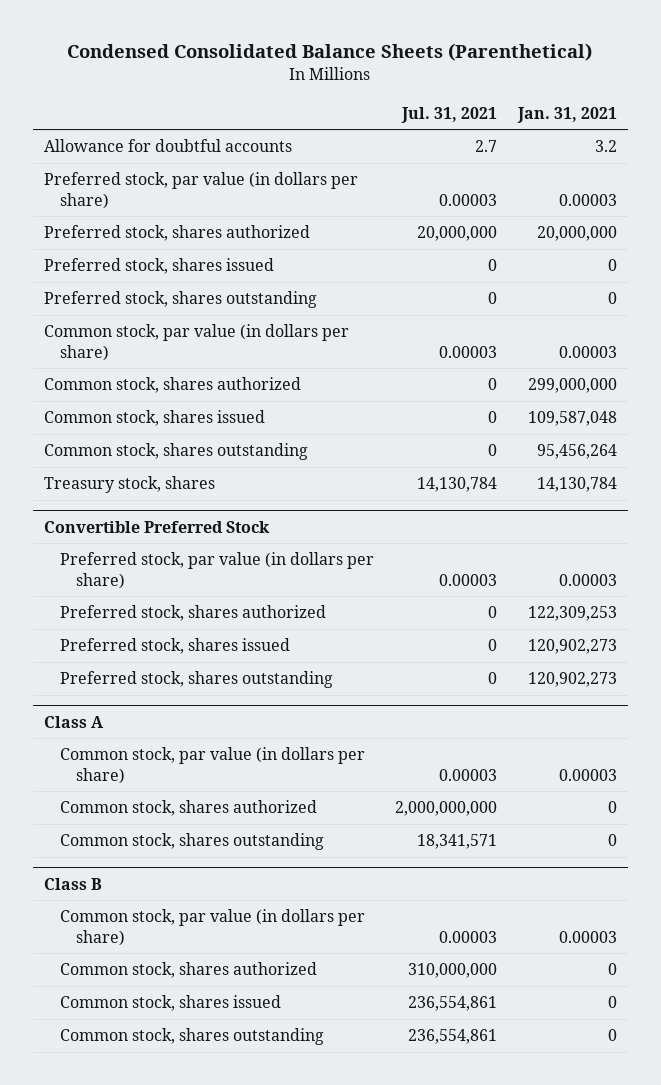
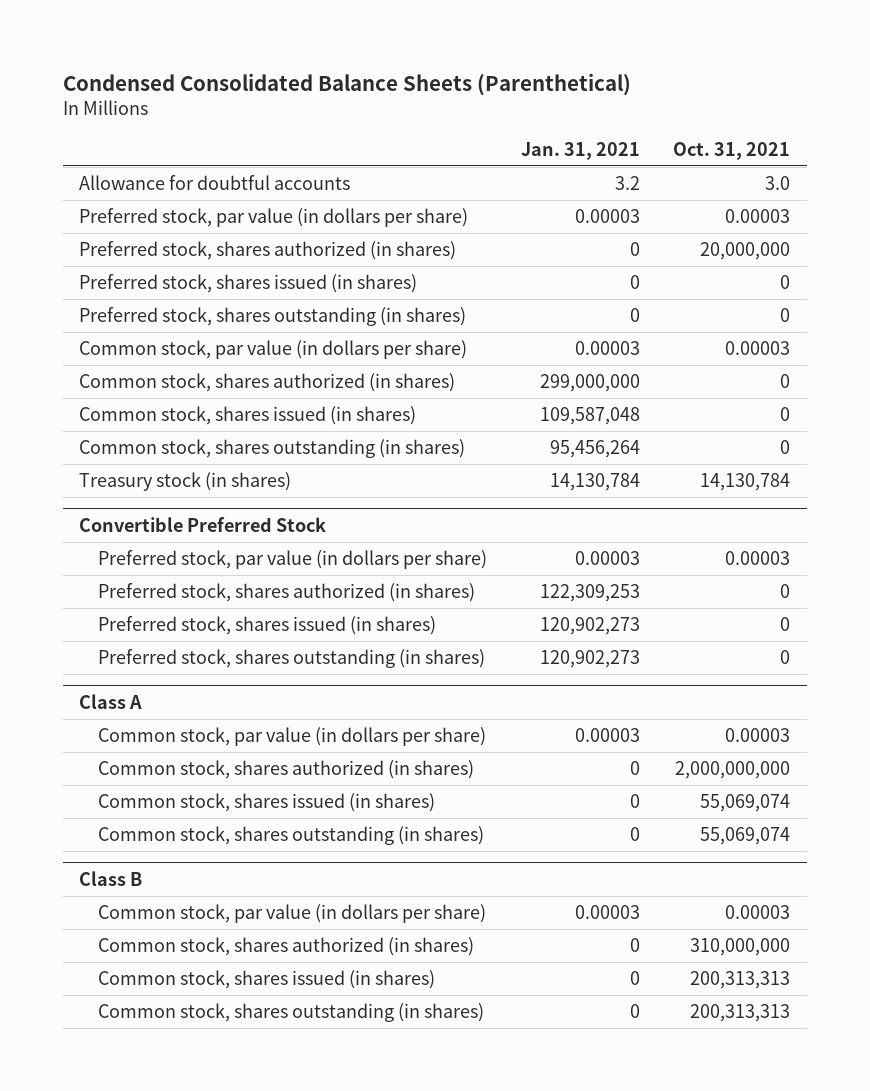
[401,106,498,123] Jul. 31, 2021 -> none
none -> [673,141,791,160] Oct. 31, 2021
[43,225,310,242] Preferred stock, shares authorized -> [79,241,457,261] Preferred stock, shares authorized (in shares)
[537,226,618,242] 20,000,000 -> [629,242,640,257] 0
[43,258,274,275] Preferred stock, shares issued -> [79,274,418,294] Preferred stock, shares issued (in shares)
[43,291,317,309] Preferred stock, shares outstanding -> [79,307,467,327] Preferred stock, shares outstanding (in shares)
[43,377,301,394] Common stock, shares authorized -> [79,373,456,393] Common stock, shares authorized (in shares)
[43,410,265,427] Common stock, shares issued -> [79,406,417,426] Common stock, shares issued (in shares)
[43,443,308,461] Common stock, shares outstanding -> [79,439,466,459] Common stock, shares outstanding (in shares)
[43,476,215,494] Treasury stock, shares -> [79,472,292,492] Treasury stock (in shares)
[60,605,327,622] Preferred stock, shares authorized -> [98,583,476,603] Preferred stock, shares authorized (in shares)
[60,638,291,655] Preferred stock, shares issued -> [98,616,437,636] Preferred stock, shares issued (in shares)
[60,671,334,689] Preferred stock, shares outstanding -> [98,649,486,669] Preferred stock, shares outstanding (in shares)
[60,800,318,817] Common stock, shares authorized -> [98,760,475,780] Common stock, shares authorized (in shares)
none -> [98,793,436,813] Common stock, shares issued (in shares)
[60,833,325,851] Common stock, shares outstanding -> [98,826,485,846] Common stock, shares outstanding (in shares)
[60,962,318,979] Common stock, shares authorized -> [98,937,475,957] Common stock, shares authorized (in shares)
[60,995,282,1012] Common stock, shares issued -> [98,970,436,990] Common stock, shares issued (in shares)
[60,1028,325,1046] Common stock, shares outstanding -> [98,1003,485,1023] Common stock, shares outstanding (in shares)

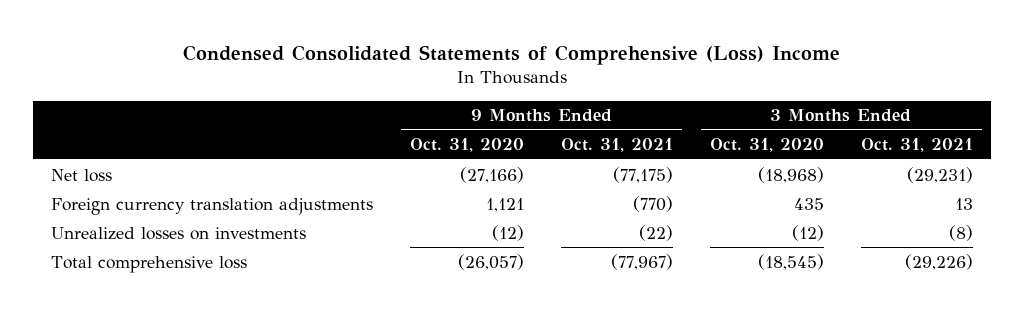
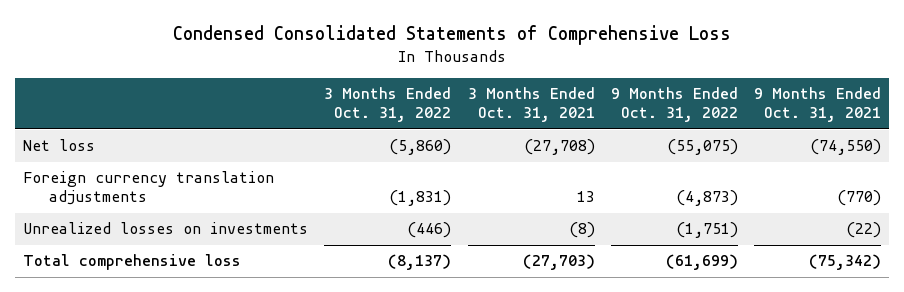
[182,44,840,65] Condensed Consolidated Statements of Comprehensive (Loss) Income -> [173,25,732,46] Condensed Consolidated Statements of Comprehensive Loss
[410,138,525,153] Oct. 31, 2020 -> none
[709,138,824,153] Oct. 31, 2020 -> none
none -> [324,87,452,123] 3 Months Ended Oct. 31, 2022
none -> [610,87,738,123] 9 Months Ended Oct. 31, 2022
[612,166,673,183] (77,175) -> [810,139,882,156] (74,550)
[906,166,973,183] (29,231) -> [523,139,595,156] (27,708)
[610,253,673,270] (77,967) -> [809,254,882,271] (75,342)
[904,253,973,270] (29,226) -> [522,254,595,271] (27,703)

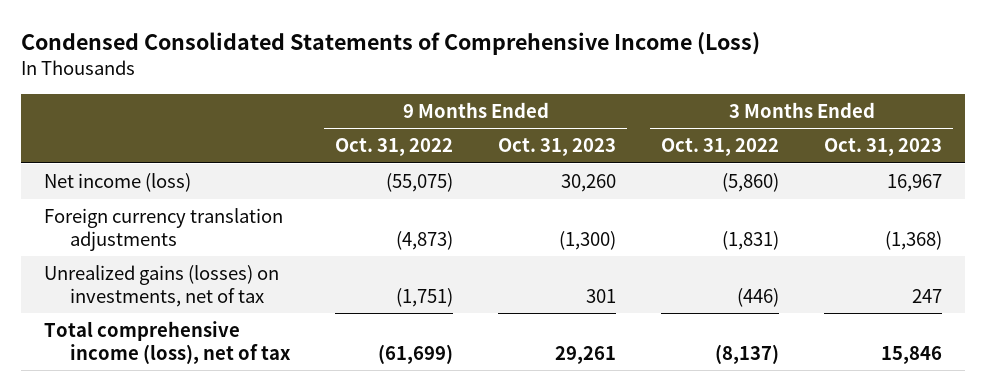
[173,25,732,46] Condensed Consolidated Statements of Comprehensive Loss -> [21,32,761,56] Condensed Consolidated Statements of Comprehensive Income (Loss)
[467,87,595,123] 3 Months Ended Oct. 31, 2021 -> none
[754,87,882,123] 9 Months Ended Oct. 31, 2021 -> none
none -> [498,138,617,157] Oct. 31, 2023
none -> [824,138,943,157] Oct. 31, 2023
[23,139,96,152] Net loss -> [43,173,191,193] Net income (loss)
[23,222,309,235] Unrealized losses on investments -> [43,265,279,307] Unrealized gains (losses) on investments, net of tax
[23,254,242,271] Total comprehensive loss -> [43,321,292,364] Total comprehensive income (loss), net of tax

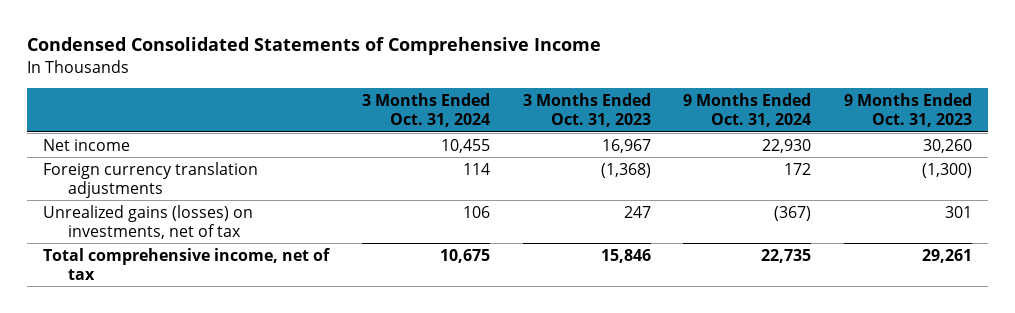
[21,32,761,56] Condensed Consolidated Statements of Comprehensive Income (Loss) -> [26,37,601,56] Condensed Consolidated Statements of Comprehensive Income
[335,138,454,157] Oct. 31, 2022 -> none
[661,138,780,157] Oct. 31, 2022 -> none
none -> [361,92,490,128] 3 Months Ended Oct. 31, 2024
none -> [683,92,812,128] 9 Months Ended Oct. 31, 2024
[43,173,191,193] Net income (loss) -> [43,138,131,151] Net income
[43,321,292,364] Total comprehensive income (loss), net of tax -> [43,247,331,280] Total comprehensive income, net of tax

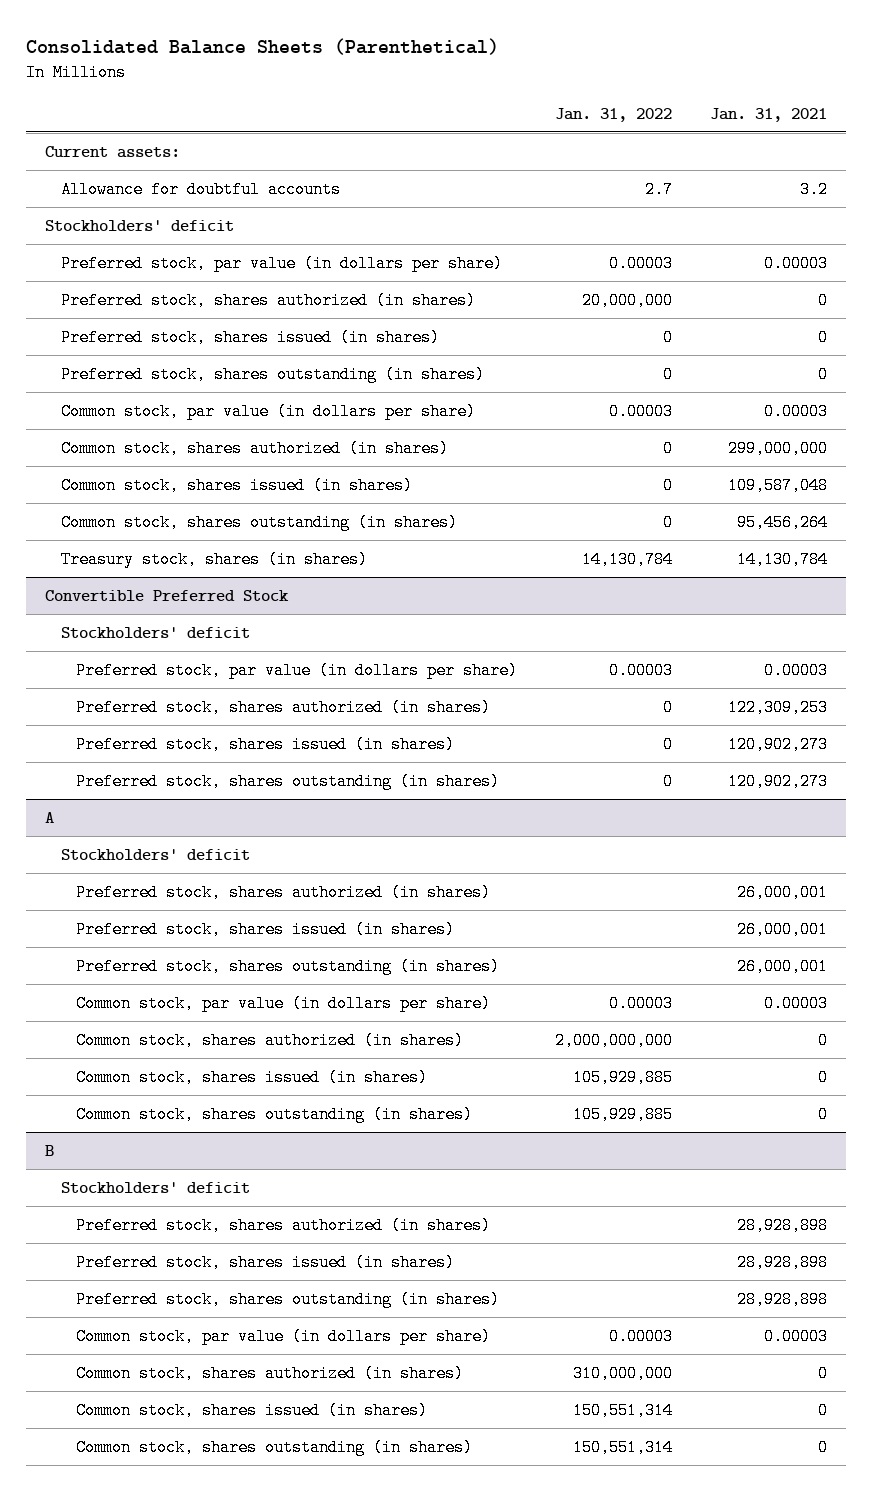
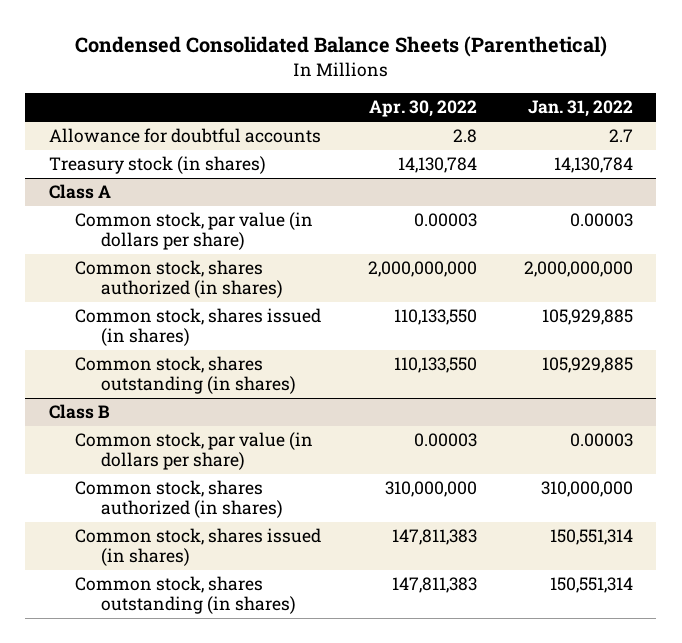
[25,38,499,56] Consolidated Balance Sheets (Parenthetical) -> [74,36,607,58] Condensed Consolidated Balance Sheets (Parenthetical)
[710,107,828,122] Jan. 31, 2021 -> none
none -> [368,100,477,118] Apr. 30, 2022
[44,145,180,158] Current assets: -> none
[44,219,234,231] Stockholders' deficit -> none
[60,254,503,272] Preferred stock, par value (in dollars per share) -> none
[60,291,476,309] Preferred stock, shares authorized (in shares) -> none
[60,328,440,346] Preferred stock, shares issued (in shares) -> none
[60,365,485,383] Preferred stock, shares outstanding (in shares) -> none
[60,402,476,420] Common stock, par value (in dollars per share) -> none
[60,439,449,457] Common stock, shares authorized (in shares) -> none
[60,476,413,494] Common stock, shares issued (in shares) -> none
[60,513,458,531] Common stock, shares outstanding (in shares) -> none
[44,589,289,601] Convertible Preferred Stock -> none
[60,626,250,638] Stockholders' deficit -> none
[76,661,519,679] Preferred stock, par value (in dollars per share) -> none
[76,698,492,716] Preferred stock, shares authorized (in shares) -> none
[76,735,456,753] Preferred stock, shares issued (in shares) -> none
[76,772,501,790] Preferred stock, shares outstanding (in shares) -> none
[60,848,250,860] Stockholders' deficit -> none
[76,883,492,901] Preferred stock, shares authorized (in shares) -> none
[76,920,456,938] Preferred stock, shares issued (in shares) -> none
[76,957,501,975] Preferred stock, shares outstanding (in shares) -> none
[60,550,368,568] Treasury stock, shares (in shares) -> [48,156,266,175] Treasury stock (in shares)
[44,811,54,823] A -> [48,184,111,200] Class A
[60,1181,250,1193] Stockholders' deficit -> none
[76,1216,492,1234] Preferred stock, shares authorized (in shares) -> none
[76,1253,456,1271] Preferred stock, shares issued (in shares) -> none
[76,1290,501,1308] Preferred stock, shares outstanding (in shares) -> none
[44,1144,54,1156] B -> [48,404,110,420] Class B

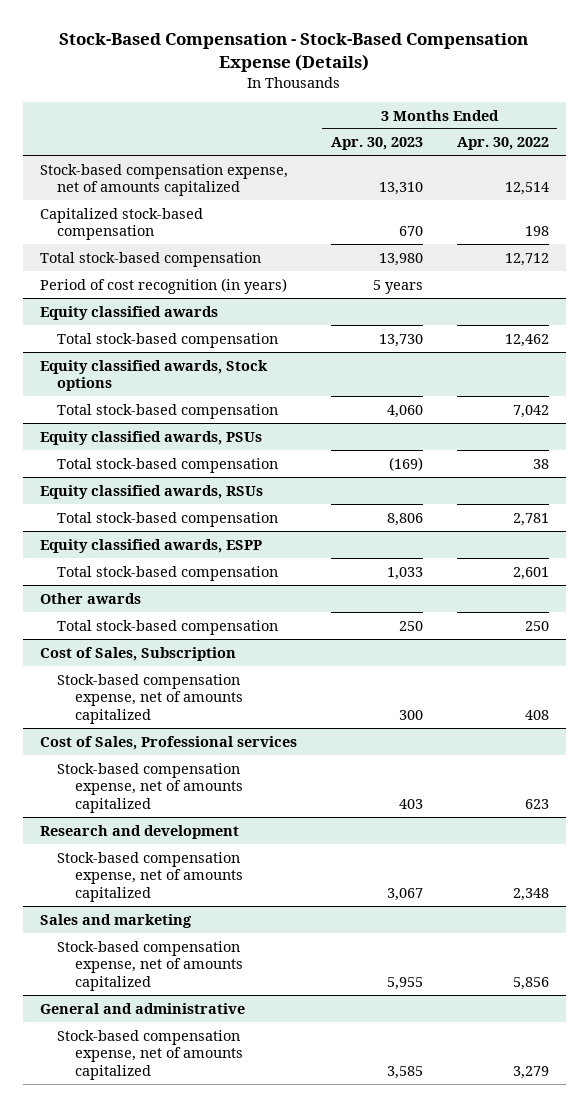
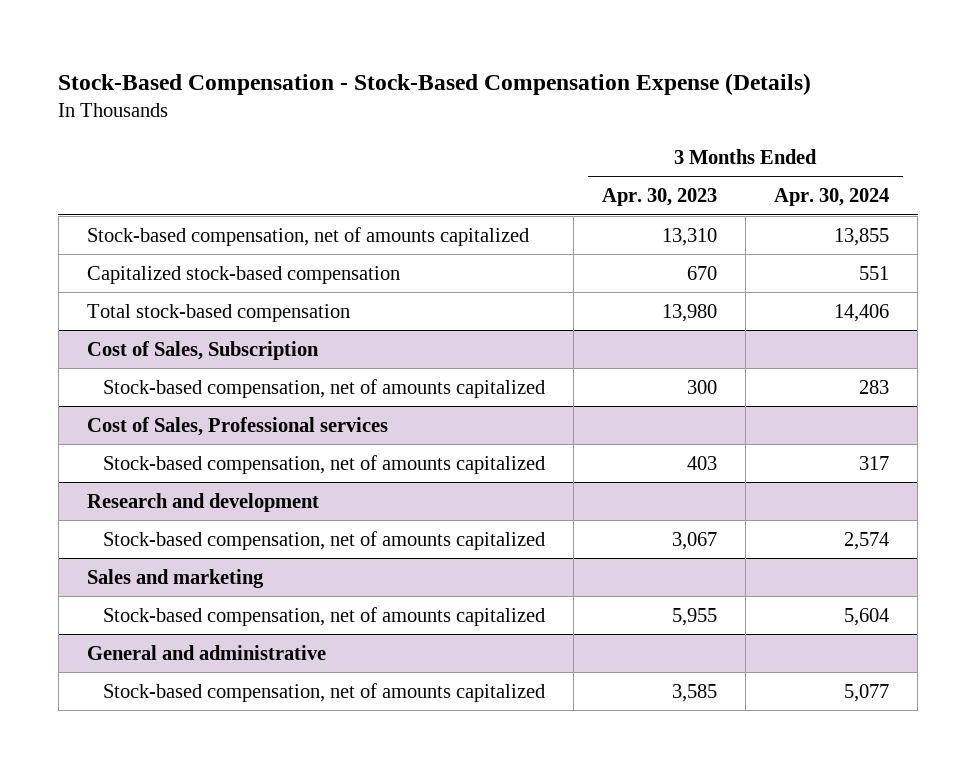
[456,137,549,151] Apr. 30, 2022 -> none
none -> [774,188,890,207] Apr. 30, 2024
[39,163,288,197] Stock-based compensation expense, net of amounts capitalized -> [86,226,529,246] Stock-based compensation, net of amounts capitalized
[39,277,287,294] Period of cost recognition (in years) -> none
[39,305,218,320] Equity classified awards -> none
[57,332,279,348] Total stock-based compensation -> none
[39,359,268,392] Equity classified awards, Stock options -> none
[57,403,279,419] Total stock-based compensation -> none
[39,430,262,445] Equity classified awards, PSUs -> none
[57,457,279,473] Total stock-based compensation -> none
[39,484,263,499] Equity classified awards, RSUs -> none
[57,511,279,527] Total stock-based compensation -> none
[39,538,262,553] Equity classified awards, ESPP -> none
[57,565,279,581] Total stock-based compensation -> none
[39,592,141,604] Other awards -> none
[57,619,279,635] Total stock-based compensation -> none
[57,673,243,724] Stock-based compensation expense, net of amounts capitalized -> [102,378,545,398] Stock-based compensation, net of amounts capitalized
[57,762,243,813] Stock-based compensation expense, net of amounts capitalized -> [102,454,545,474] Stock-based compensation, net of amounts capitalized
[57,851,243,902] Stock-based compensation expense, net of amounts capitalized -> [102,530,545,550] Stock-based compensation, net of amounts capitalized
[57,940,243,991] Stock-based compensation expense, net of amounts capitalized -> [102,606,545,626] Stock-based compensation, net of amounts capitalized
[57,1029,243,1080] Stock-based compensation expense, net of amounts capitalized -> [102,682,545,702] Stock-based compensation, net of amounts capitalized

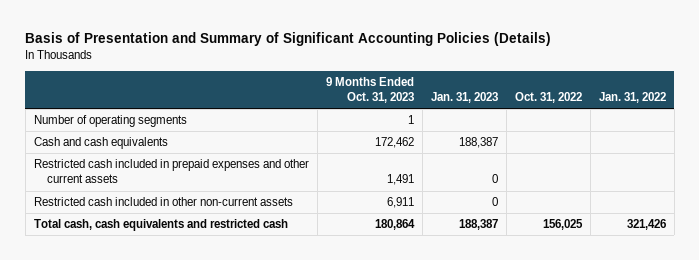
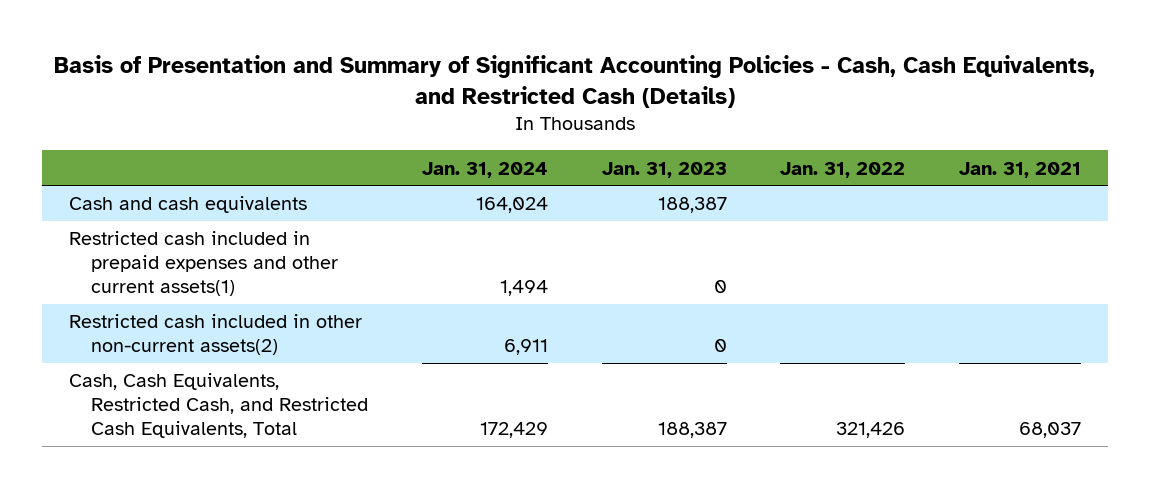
[25,32,552,47] Basis of Presentation and Summary of Significant Accounting Policies (Details) -> [53,54,1095,108] Basis of Presentation and Summary of Significant Accounting Policies - Cash, Cash Equivalents, and Restricted Cash (Details)
[325,76,414,104] 9 Months Ended Oct. 31, 2023 -> none
[514,92,582,104] Oct. 31, 2022 -> none
none -> [422,161,549,178] Jan. 31, 2024
none -> [958,161,1081,178] Jan. 31, 2021
[33,115,187,128] Number of operating segments -> none
[33,159,309,184] Restricted cash included in prepaid expenses and other current assets -> [68,231,339,296] Restricted cash included in prepaid expenses and other current assets(1)
[33,197,293,207] Restricted cash included in other non-current assets -> [68,314,362,356] Restricted cash included in other non-current assets(2)
[33,219,288,232] Total cash, cash equivalents and restricted cash -> [68,373,369,438] Cash, Cash Equivalents, Restricted Cash, and Restricted Cash Equivalents, Total

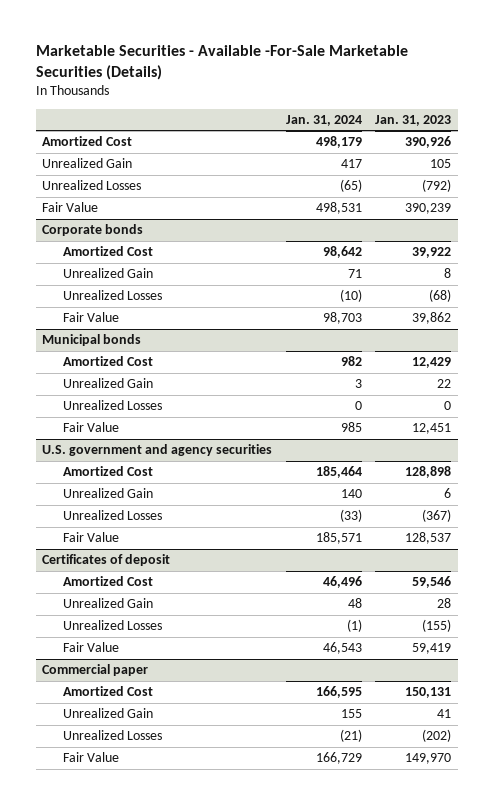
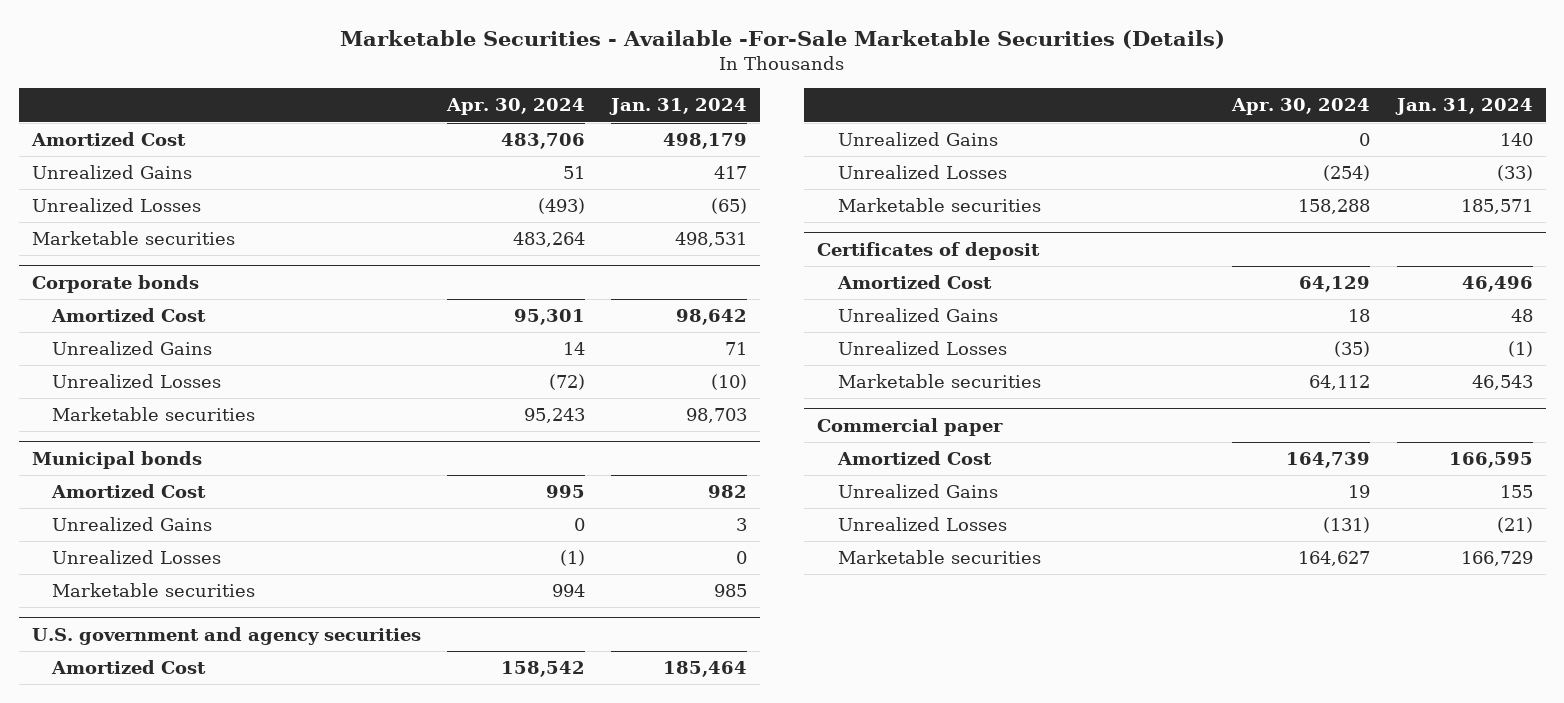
[375,114,452,126] Jan. 31, 2023 -> none
none -> [445,98,585,116] Apr. 30, 2024
[42,158,133,169] Unrealized Gain -> [31,165,192,180] Unrealized Gains
[42,202,99,213] Fair Value -> [31,231,235,246] Marketable securities
[62,268,153,279] Unrealized Gain -> [52,341,213,356] Unrealized Gains
[62,312,119,323] Fair Value -> [52,407,256,422] Marketable securities
[62,378,153,389] Unrealized Gain -> [52,517,213,532] Unrealized Gains
[62,422,119,433] Fair Value -> [52,583,256,598] Marketable securities
[62,488,153,499] Unrealized Gain -> [838,132,999,147] Unrealized Gains
[62,532,119,543] Fair Value -> [838,198,1042,213] Marketable securities
[62,598,153,609] Unrealized Gain -> [838,308,999,323] Unrealized Gains
[62,642,119,653] Fair Value -> [838,374,1042,389] Marketable securities
[62,708,153,719] Unrealized Gain -> [838,484,999,499] Unrealized Gains
[62,752,119,763] Fair Value -> [838,550,1042,565] Marketable securities

